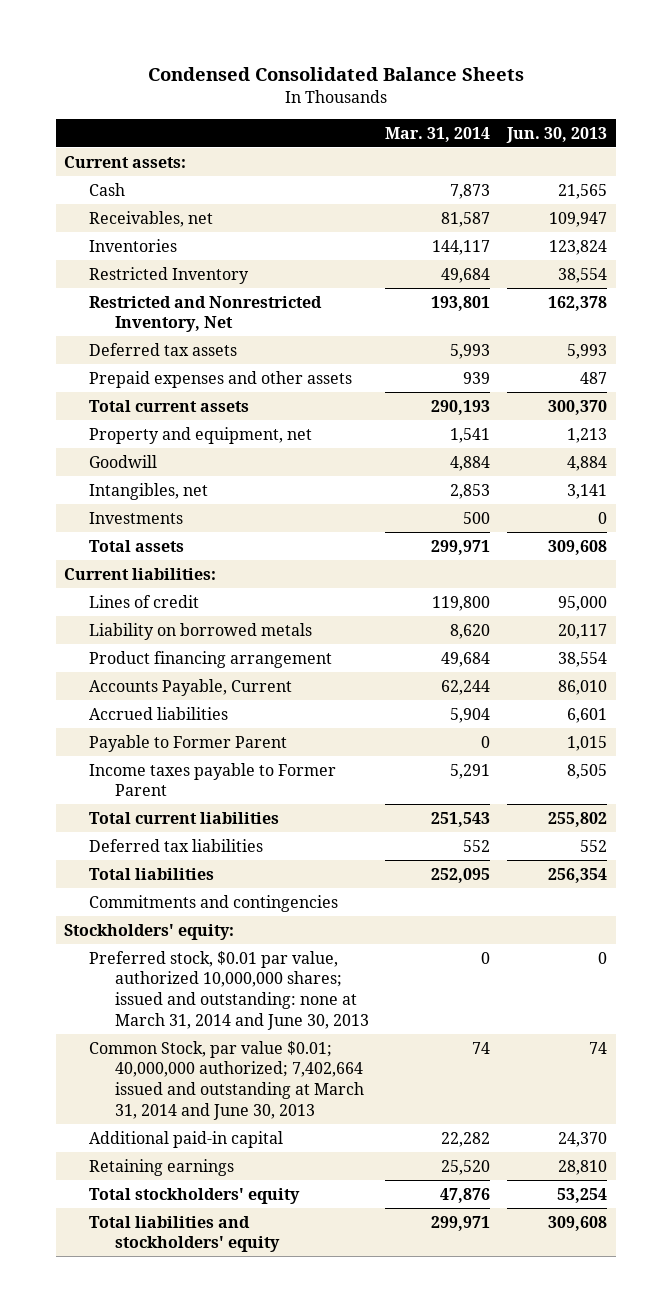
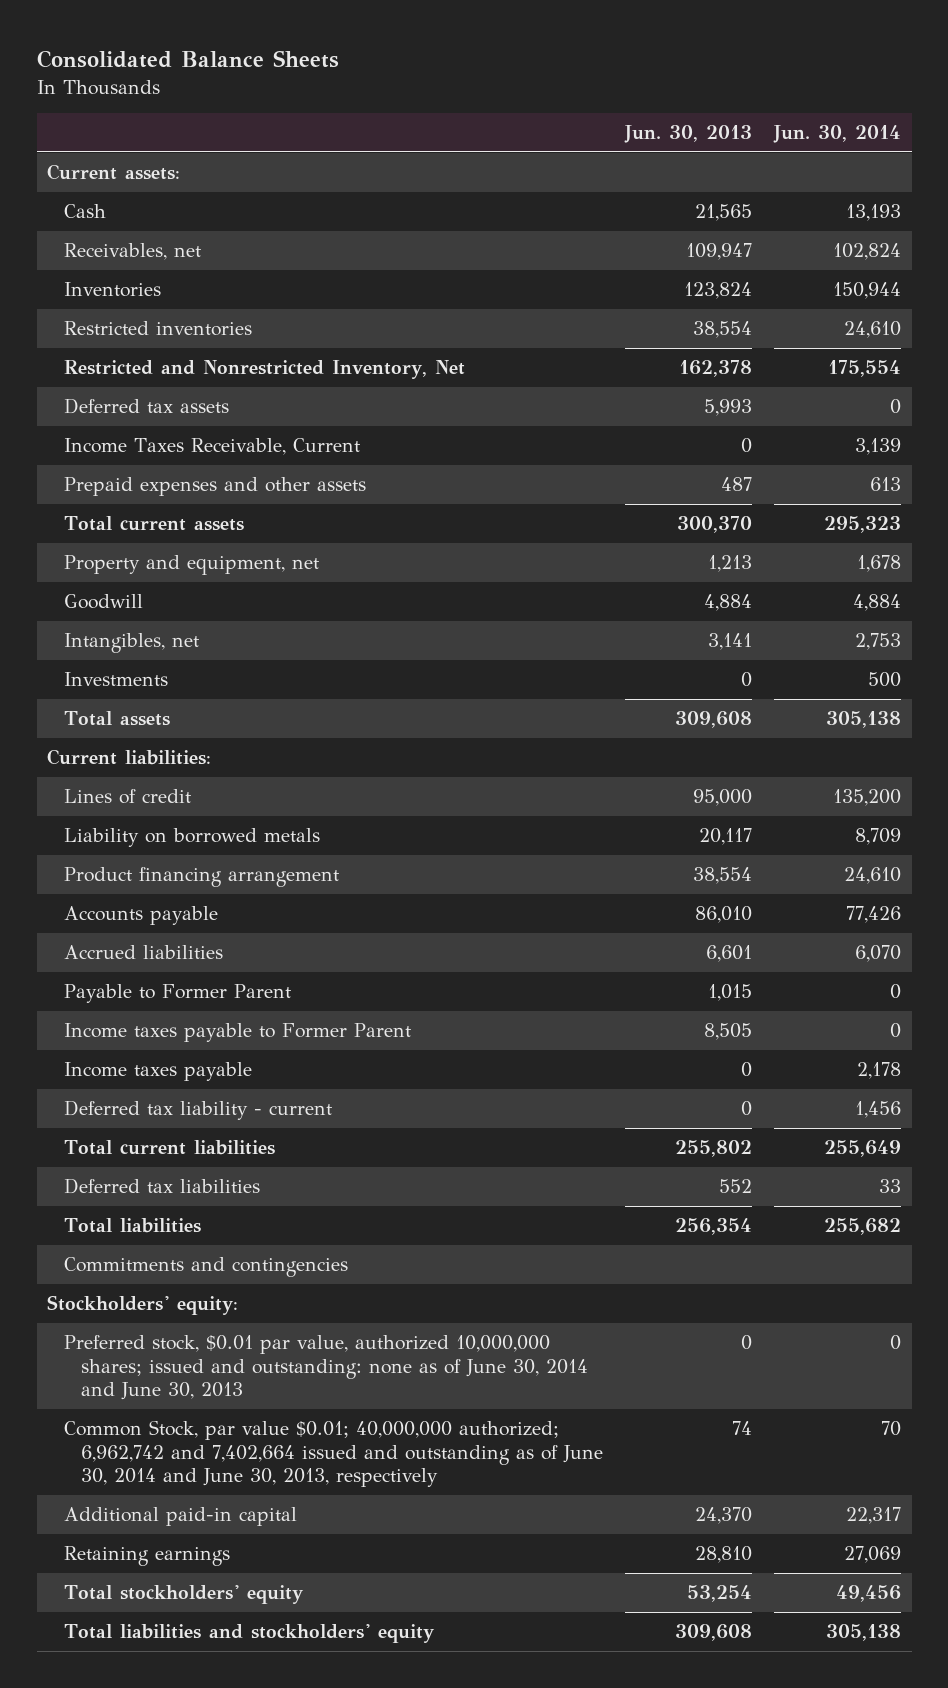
[147,66,524,81] Condensed Consolidated Balance Sheets -> [36,50,339,69] Consolidated Balance Sheets
[385,126,491,142] Mar. 31, 2014 -> none
none -> [772,125,901,144] Jun. 30, 2014
[89,266,250,284] Restricted Inventory -> [64,321,253,337] Restricted inventories
none -> [64,438,361,456] Income Taxes Receivable, Current
[89,678,293,696] Accounts Payable, Current -> [64,906,219,926] Accounts payable
none -> [64,1062,253,1082] Income taxes payable
none -> [64,1100,333,1121] Deferred tax liability - current
[89,950,369,1030] Preferred stock, $0.01 par value, authorized 10,000,000 shares; issued and outstanding: none at March 31, 2014 and June 30, 2013 -> [64,1335,588,1401] Preferred stock, $0.01 par value, authorized 10,000,000 shares; issued and outstanding: none as of June 30, 2014 and June 30, 2013
[89,1040,364,1120] Common Stock, par value $0.01; 40,000,000 authorized; 7,402,664 issued and outstanding at March 31, 2014 and June 30, 2013 -> [64,1420,603,1488] Common Stock, par value $0.01; 40,000,000 authorized; 6,962,742 and 7,402,664 issued and outstanding as of June 30, 2014 and June 30, 2013, respectively

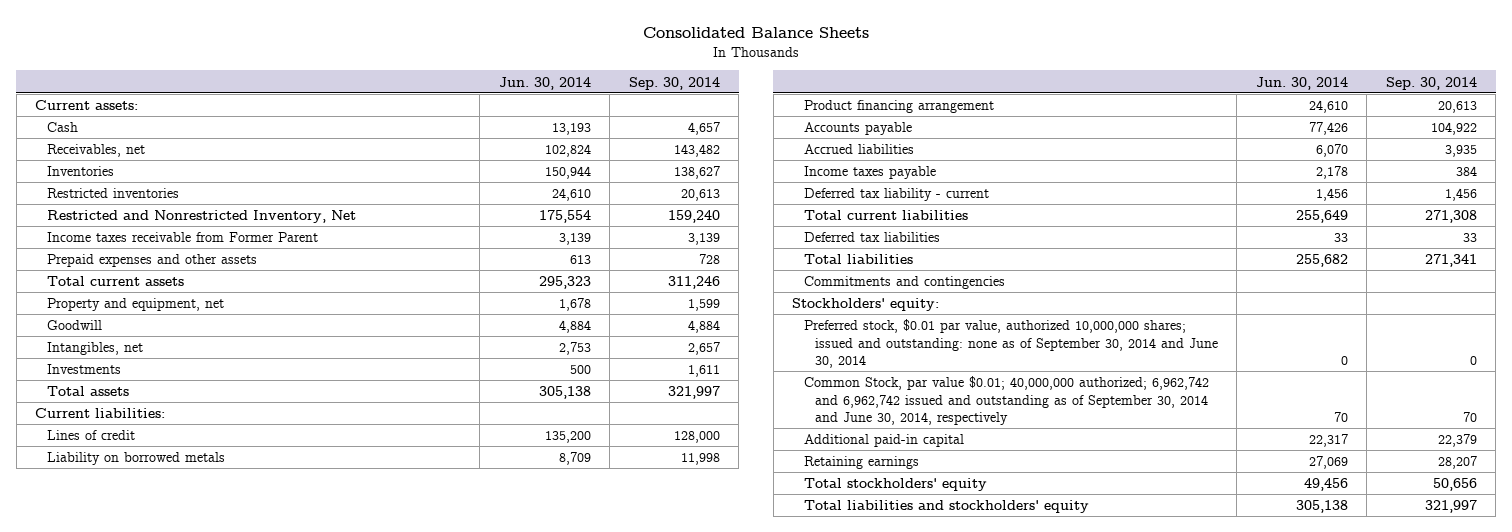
[623,125,752,144] Jun. 30, 2013 -> none
none -> [628,76,720,90] Sep. 30, 2014
[64,398,230,415] Deferred tax assets -> none
[64,438,361,456] Income Taxes Receivable, Current -> [46,232,318,243] Income taxes receivable from Former Parent
[64,984,292,1004] Payable to Former Parent -> none
[64,1023,412,1043] Income taxes payable to Former Parent -> none
[64,1335,588,1401] Preferred stock, $0.01 par value, authorized 10,000,000 shares; issued and outstanding: none as of June 30, 2014 and June 30, 2013 -> [803,319,1218,368] Preferred stock, $0.01 par value, authorized 10,000,000 shares; issued and outstanding: none as of September 30, 2014 and June 30, 2014
[64,1420,603,1488] Common Stock, par value $0.01; 40,000,000 authorized; 6,962,742 and 7,402,664 issued and outstanding as of June 30, 2014 and June 30, 2013, respectively -> [803,376,1209,425] Common Stock, par value $0.01; 40,000,000 authorized; 6,962,742 and 6,962,742 issued and outstanding as of September 30, 2014 and June 30, 2014, respectively

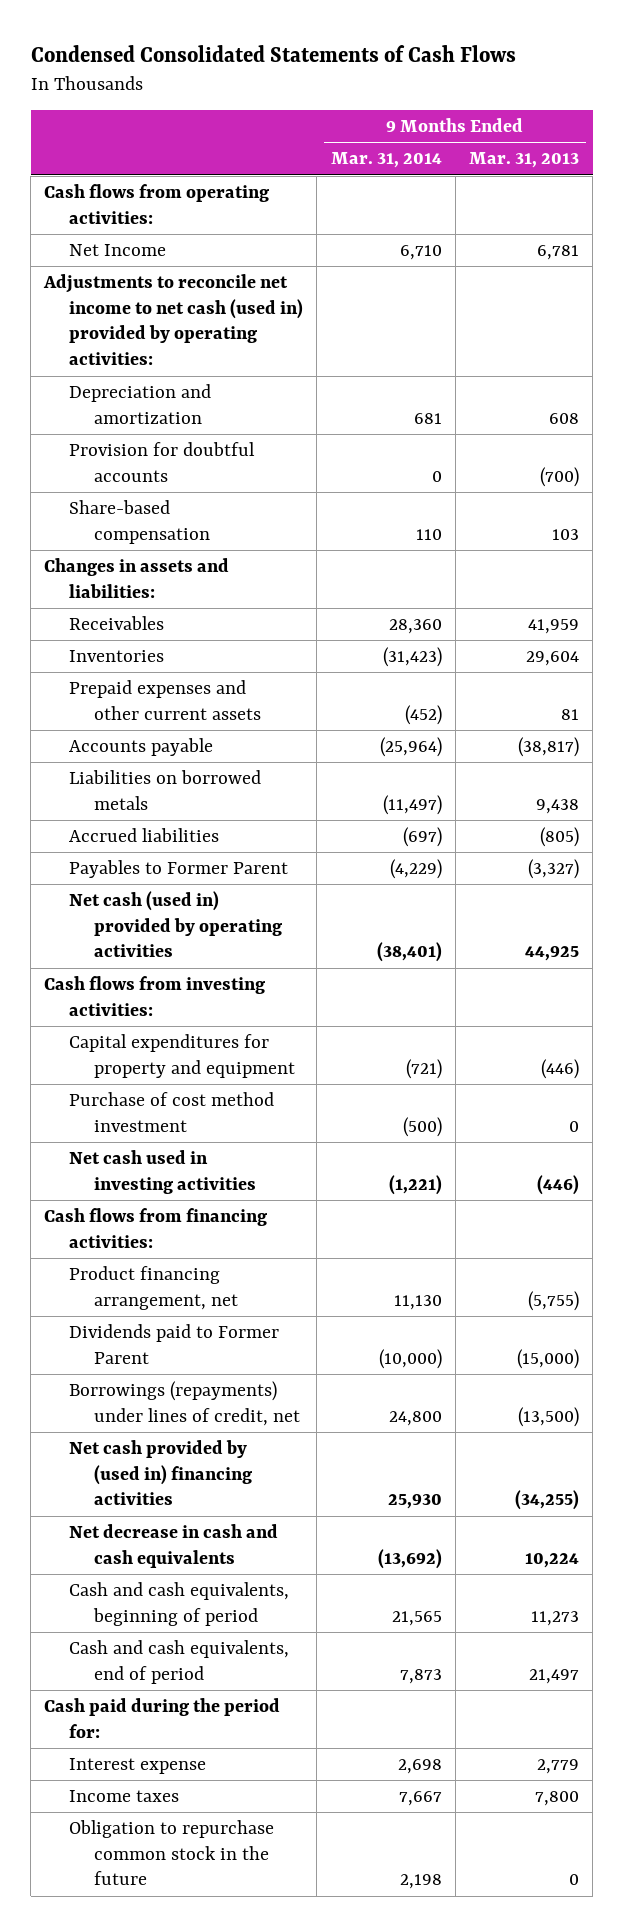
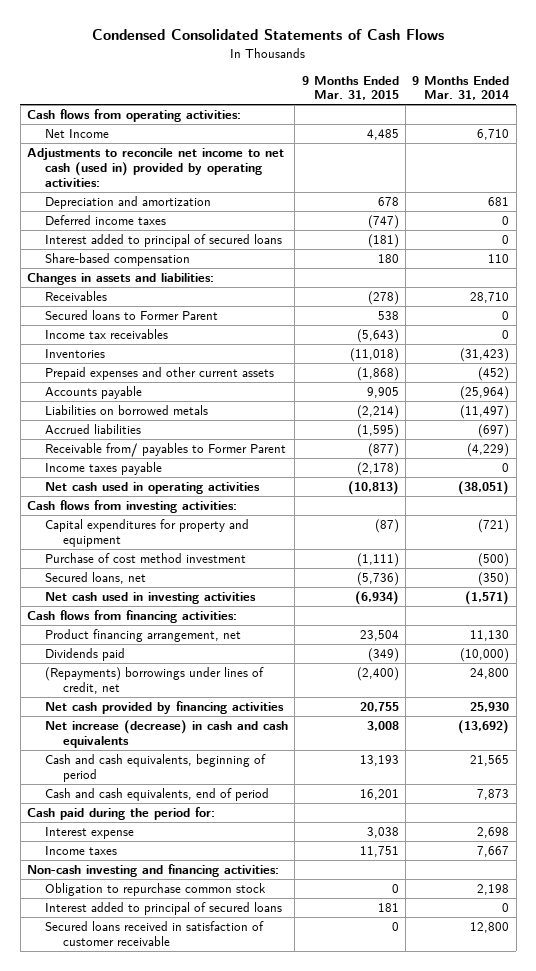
[469,152,580,169] Mar. 31, 2013 -> none
none -> [301,75,399,101] 9 Months Ended Mar. 31, 2015
[69,441,256,482] Provision for doubtful accounts -> none
none -> [45,214,167,225] Deferred income taxes
none -> [45,233,283,247] Interest added to principal of secured loans
[388,618,442,634] 28,360 -> [470,291,510,303] 28,710
none -> [45,309,219,320] Secured loans to Former Parent
none -> [45,328,169,339] Income tax receivables
[69,859,289,878] Payables to Former Parent -> [45,442,287,457] Receivable from/ payables to Former Parent
none -> [45,461,163,475] Income taxes payable
[69,890,282,958] Net cash (used in) provided by operating activities -> [45,481,261,494] Net cash used in operating activities
[376,942,442,963] (38,401) -> [458,480,510,495] (38,051)
none -> [45,571,147,584] Secured loans, net
[388,1174,442,1195] (1,221) -> [465,590,510,605] (1,571)
[69,1323,280,1364] Dividends paid to Former Parent -> [45,647,126,661] Dividends paid
[69,1380,300,1426] Borrowings (repayments) under lines of credit, net -> [45,666,265,694] (Repayments) borrowings under lines of credit, net
[69,1439,252,1506] Net cash provided by (used in) financing activities -> [45,700,285,714] Net cash provided by financing activities
[69,1523,279,1568] Net decrease in cash and cash equivalents -> [45,719,289,748] Net increase (decrease) in cash and cash equivalents
none -> [27,863,280,877] Non-cash investing and financing activities:
[69,1819,275,1886] Obligation to repurchase common stock in the future -> [45,882,267,896] Obligation to repurchase common stock
none -> [45,901,283,915] Interest added to principal of secured loans
none -> [45,920,265,946] Secured loans received in satisfaction of customer receivable

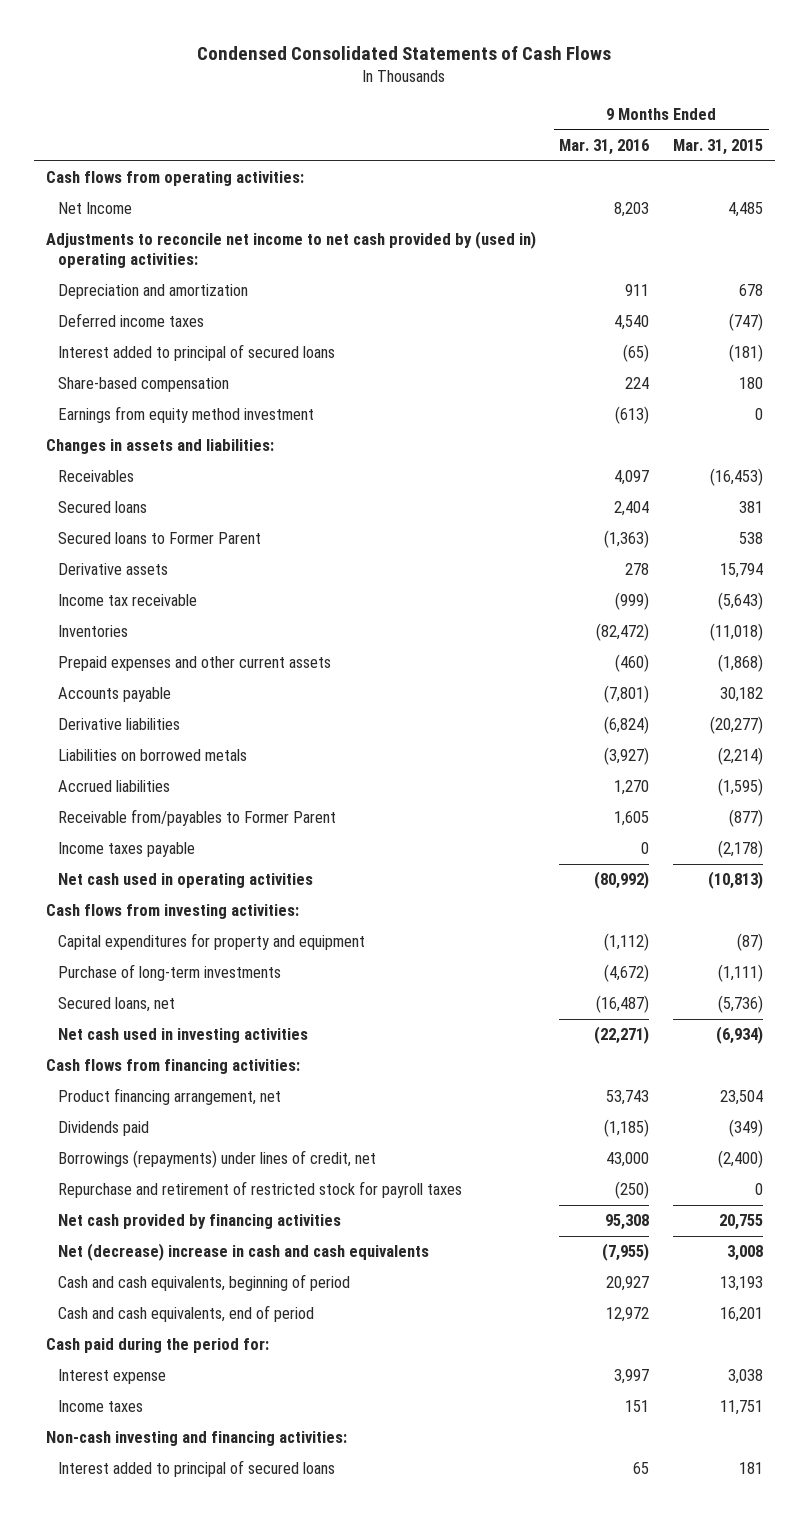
[412,75,510,101] 9 Months Ended Mar. 31, 2014 -> none
none -> [559,138,650,155] Mar. 31, 2016
[27,147,285,187] Adjustments to reconcile net income to net cash (used in) provided by operating activities: -> [45,231,536,269] Adjustments to reconcile net income to net cash provided by (used in) operating activities:
none -> [57,406,314,424] Earnings from equity method investment
[367,290,399,305] (278) -> [710,468,764,487] (16,453)
none -> [57,501,147,514] Secured loans
none -> [57,563,168,576] Derivative assets
[45,328,169,339] Income tax receivables -> [57,594,197,607] Income tax receivable
[366,386,399,398] 9,905 -> [720,687,764,703] 30,182
none -> [57,718,180,731] Derivative liabilities
[45,442,287,457] Receivable from/ payables to Former Parent -> [57,809,336,827] Receivable from/payables to Former Parent
[45,552,247,563] Purchase of cost method investment -> [57,964,281,982] Purchase of long-term investments
[45,666,265,694] (Repayments) borrowings under lines of credit, net -> [57,1150,376,1169] Borrowings (repayments) under lines of credit, net
none -> [57,1181,462,1199] Repurchase and retirement of restricted stock for payroll taxes
[45,719,289,748] Net increase (decrease) in cash and cash equivalents -> [57,1243,429,1262] Net (decrease) increase in cash and cash equivalents
[45,882,267,896] Obligation to repurchase common stock -> none
[45,920,265,946] Secured loans received in satisfaction of customer receivable -> none

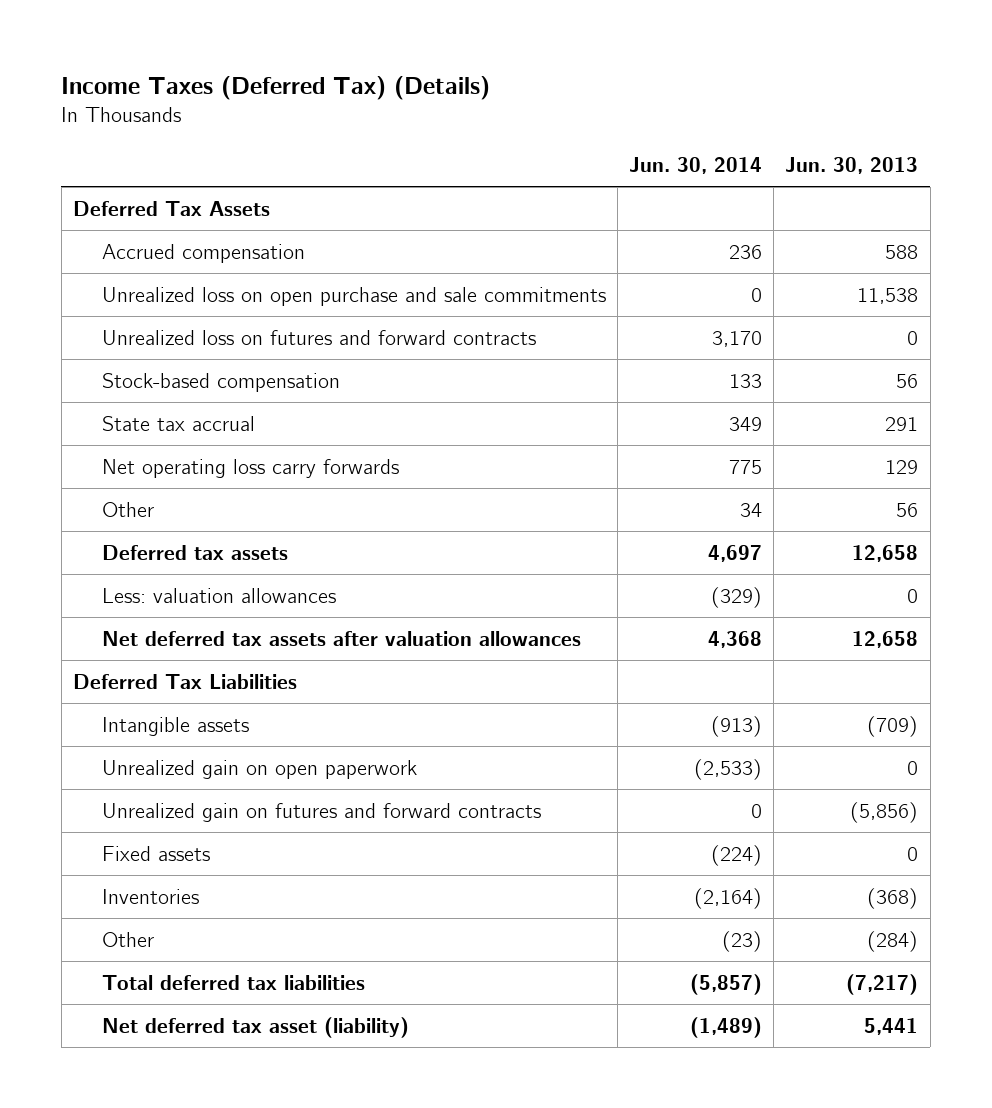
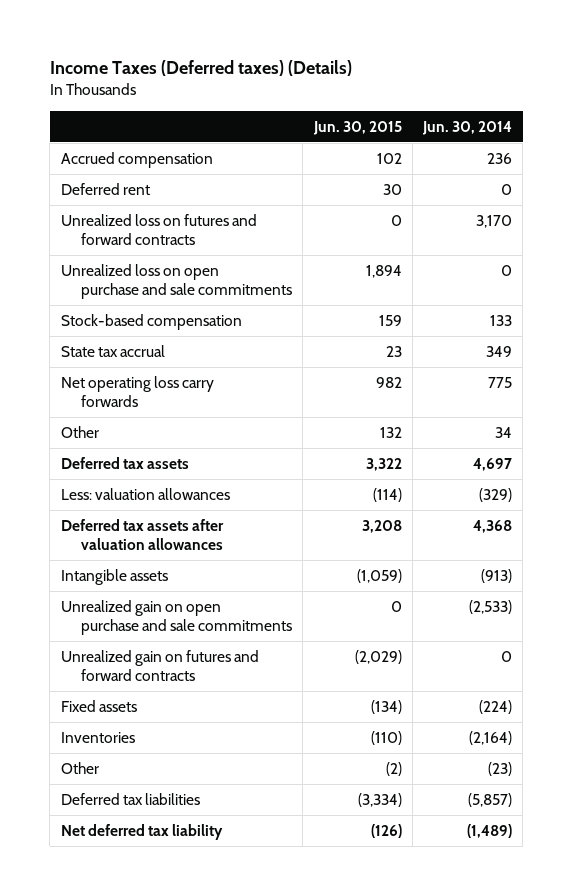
[61,75,491,100] Income Taxes (Deferred Tax) (Details) -> [49,60,352,77] Income Taxes (Deferred taxes) (Details)
[785,156,919,174] Jun. 30, 2013 -> none
none -> [312,121,402,136] Jun. 30, 2015
[73,200,271,216] Deferred Tax Assets -> none
none -> [60,182,150,195] Deferred rent
[101,286,606,306] Unrealized loss on open purchase and sale commitments -> [60,263,293,300] Unrealized loss on open purchase and sale commitments
[73,673,298,689] Deferred Tax Liabilities -> none
[101,630,581,646] Net deferred tax assets after valuation allowances -> [60,518,224,551] Deferred tax assets after valuation allowances
[101,759,417,779] Unrealized gain on open paperwork -> [60,599,293,636] Unrealized gain on open purchase and sale commitments
[101,974,365,990] Total deferred tax liabilities -> [60,792,200,805] Deferred tax liabilities
[101,1016,409,1038] Net deferred tax asset (liability) -> [60,823,223,840] Net deferred tax liability

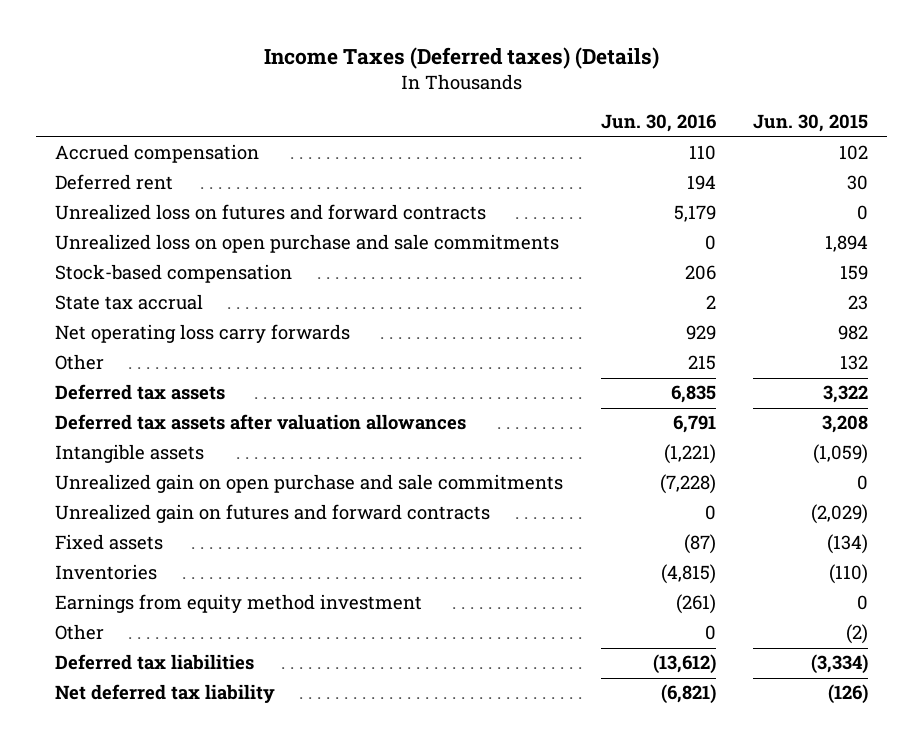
[422,121,513,136] Jun. 30, 2014 -> none
none -> [600,114,716,133] Jun. 30, 2016
[60,487,230,500] Less: valuation allowances -> none
none -> [54,594,422,614] Earnings from equity method investment

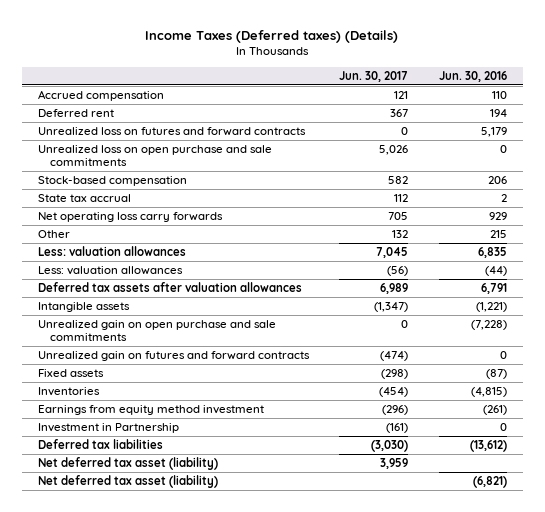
[753,114,869,133] Jun. 30, 2015 -> none
none -> [339,70,409,82] Jun. 30, 2017
[54,384,225,401] Deferred tax assets -> [37,246,186,257] Less: valuation allowances
none -> [37,266,183,276] Less: valuation allowances
[54,624,104,641] Other -> [37,423,179,434] Investment in Partnership
none -> [37,457,218,471] Net deferred tax asset (liability)
[54,684,275,704] Net deferred tax liability -> [37,475,218,489] Net deferred tax asset (liability)

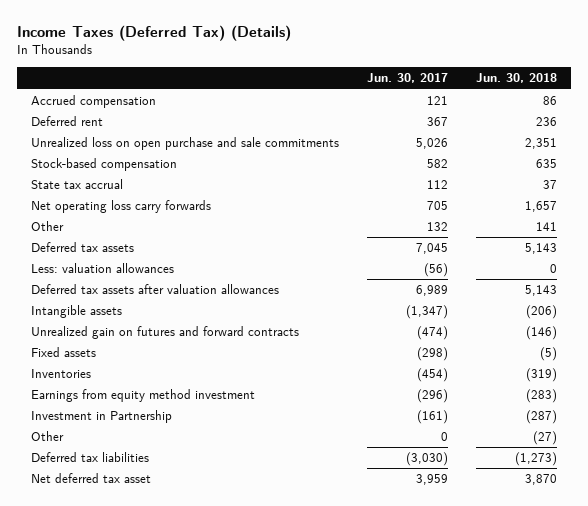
[145,29,399,43] Income Taxes (Deferred taxes) (Details) -> [17,25,292,42] Income Taxes (Deferred Tax) (Details)
[439,70,508,82] Jun. 30, 2016 -> none
none -> [476,73,558,84] Jun. 30, 2018
[37,127,306,137] Unrealized loss on futures and forward contracts -> none
[37,246,186,257] Less: valuation allowances -> [31,242,135,253] Deferred tax assets
[37,320,276,342] Unrealized gain on open purchase and sale commitments -> none
none -> [31,431,65,442] Other
[37,475,218,489] Net deferred tax asset (liability) -> none
[37,457,218,471] Net deferred tax asset (liability) -> [31,473,152,484] Net deferred tax asset

